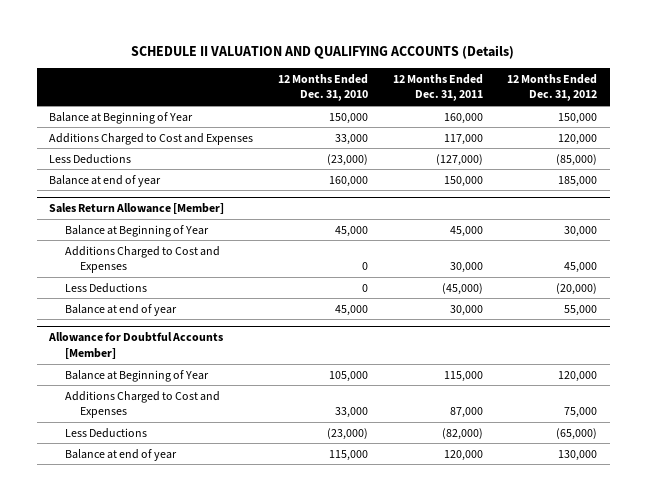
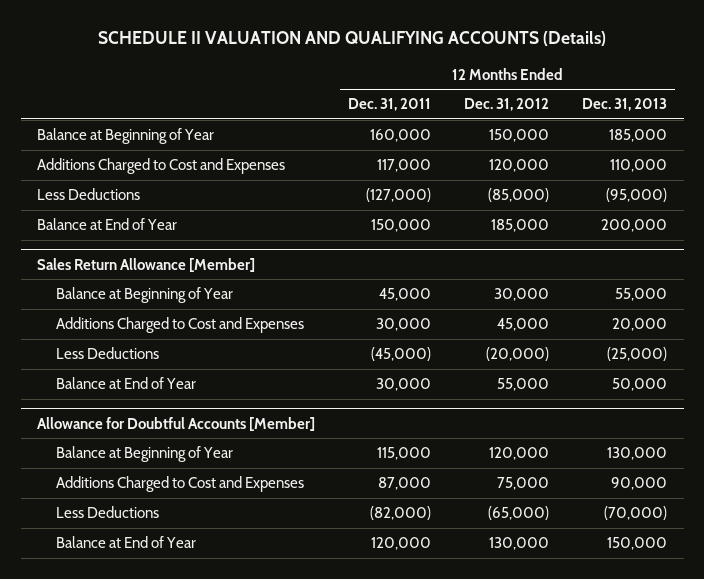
[278,73,369,102] 12 Months Ended Dec. 31, 2010 -> none
none -> [582,98,668,112] Dec. 31, 2013
[49,174,162,187] Balance at end of year -> [37,218,178,231] Balance at End of Year
[64,303,177,316] Balance at end of year -> [56,377,197,390] Balance at End of Year
[64,448,177,461] Balance at end of year -> [56,536,197,549] Balance at End of Year

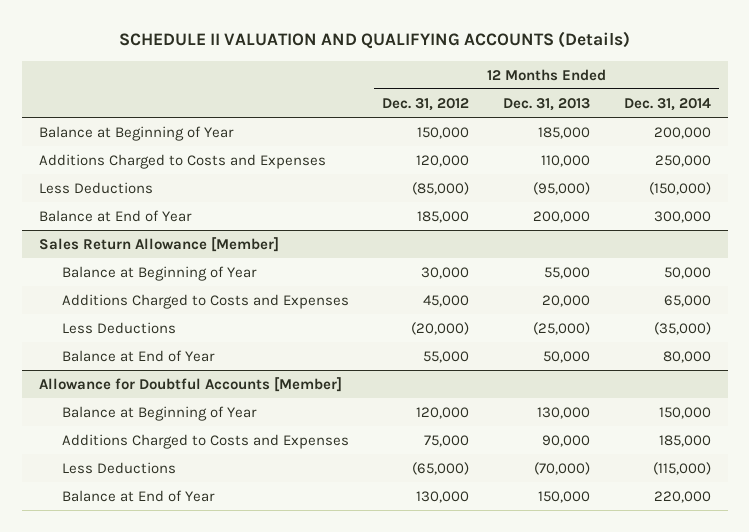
[348,98,432,112] Dec. 31, 2011 -> none
none -> [623,97,711,111] Dec. 31, 2014
[37,158,286,175] Additions Charged to Cost and Expenses -> [38,153,326,169] Additions Charged to Costs and Expenses
[56,317,305,334] Additions Charged to Cost and Expenses -> [61,293,349,309] Additions Charged to Costs and Expenses
[56,476,305,493] Additions Charged to Cost and Expenses -> [61,433,349,449] Additions Charged to Costs and Expenses

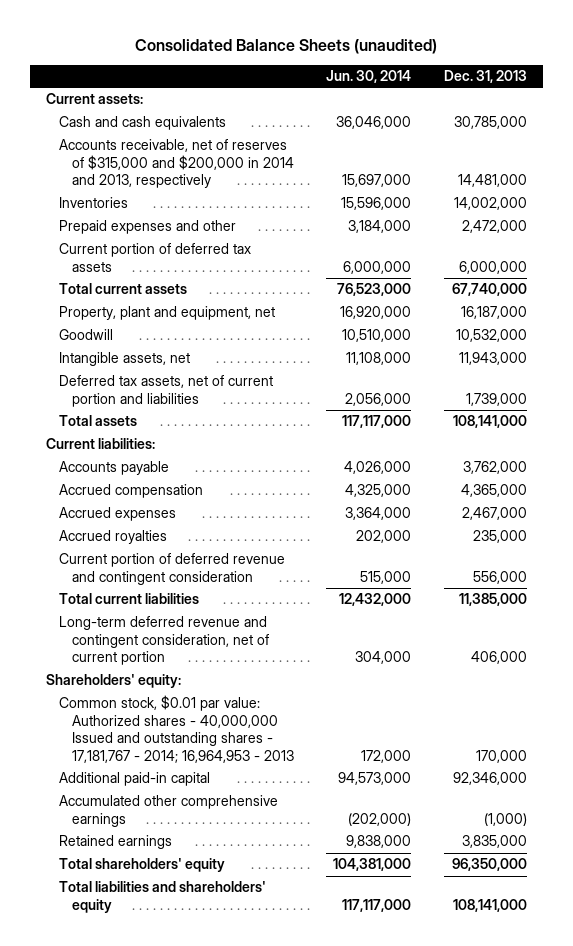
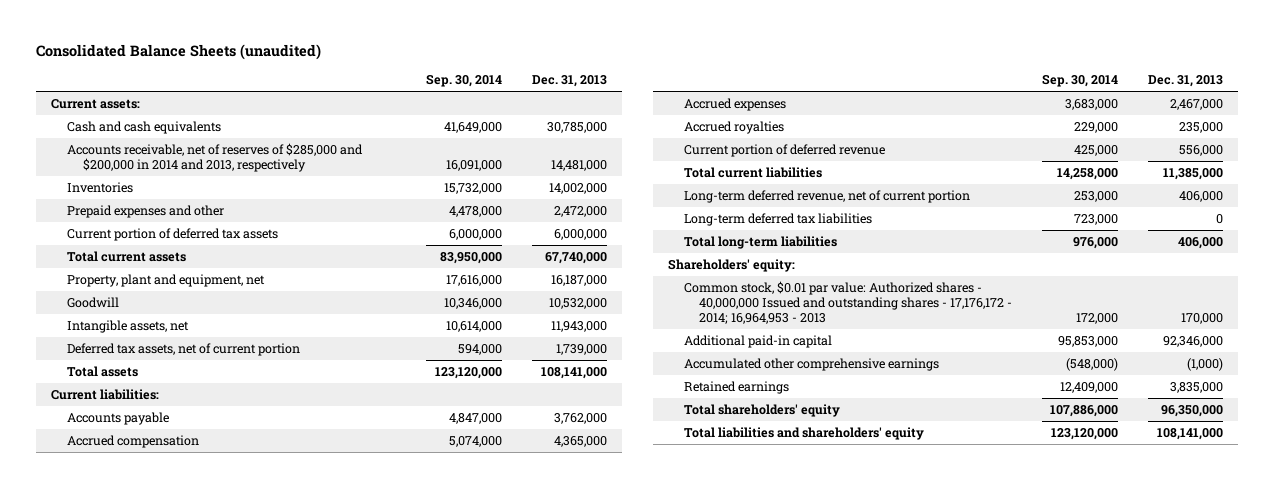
[326,70,412,84] Jun. 30, 2014 -> none
none -> [425,74,502,88] Sep. 30, 2014
[58,139,294,189] Accounts receivable, net of reserves of $315,000 and $200,000 in 2014 and 2013, respectively -> [66,142,363,173] Accounts receivable, net of reserves of $285,000 and $200,000 in 2014 and 2013, respectively
[58,375,273,407] Deferred tax assets, net of current portion and liabilities -> [66,342,300,356] Deferred tax assets, net of current portion
[58,553,285,585] Current portion of deferred revenue and contingent consideration -> [683,143,885,157] Current portion of deferred revenue
[58,616,269,666] Long-term deferred revenue and contingent consideration, net of current portion -> [683,189,970,203] Long-term deferred revenue, net of current portion
none -> [683,212,872,226] Long-term deferred tax liabilities
none -> [683,235,837,249] Total long-term liabilities
[58,695,294,763] Common stock, $0.01 par value: Authorized shares - 40,000,000 Issued and outstanding shares - 17,181,767 - 2014; 16,964,953 - 2013 -> [683,280,1013,325] Common stock, $0.01 par value: Authorized shares - 40,000,000 Issued and outstanding shares - 17,176,172 - 2014; 16,964,953 - 2013

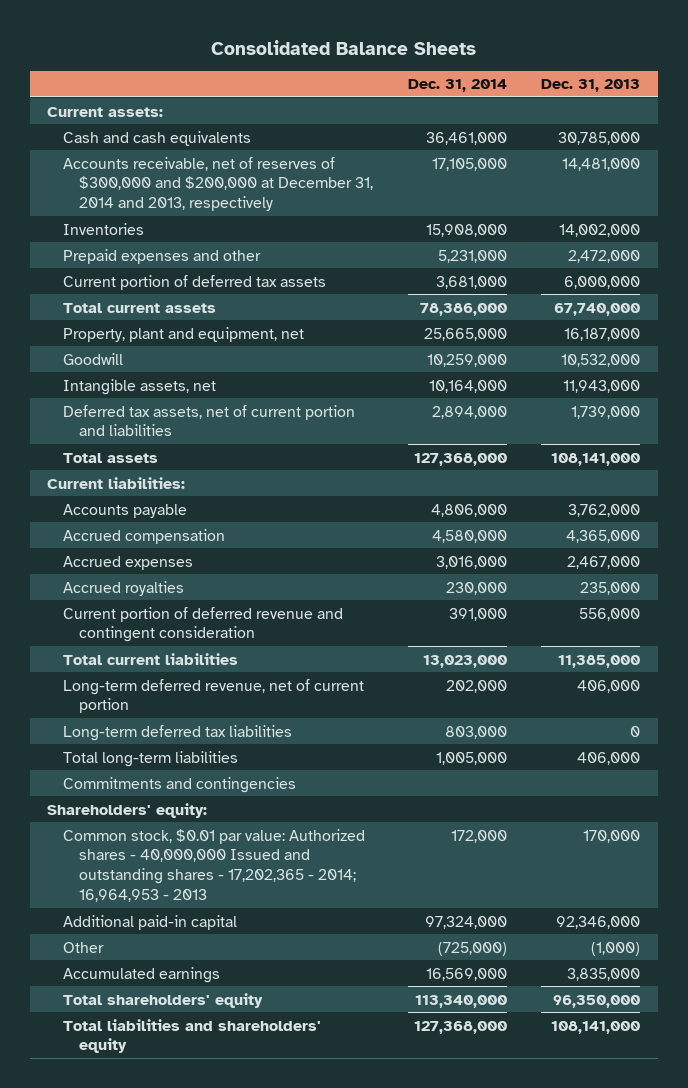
[36,43,322,60] Consolidated Balance Sheets (unaudited) -> [210,39,476,55] Consolidated Balance Sheets
[425,74,502,88] Sep. 30, 2014 -> none
none -> [407,79,507,93] Dec. 31, 2014
[66,142,363,173] Accounts receivable, net of reserves of $285,000 and $200,000 in 2014 and 2013, respectively -> [63,156,373,212] Accounts receivable, net of reserves of $300,000 and $200,000 at December 31, 2014 and 2013, respectively
[66,342,300,356] Deferred tax assets, net of current portion -> [63,404,356,437] Deferred tax assets, net of current portion and liabilities
[683,143,885,157] Current portion of deferred revenue -> [63,606,344,643] Current portion of deferred revenue and contingent consideration
none -> [63,776,297,793] Commitments and contingencies
[683,280,1013,325] Common stock, $0.01 par value: Authorized shares - 40,000,000 Issued and outstanding shares - 17,176,172 - 2014; 16,964,953 - 2013 -> [63,828,366,903] Common stock, $0.01 par value: Authorized shares - 40,000,000 Issued and outstanding shares - 17,202,365 - 2014; 16,964,953 - 2013
[683,357,939,371] Accumulated other comprehensive earnings -> none
none -> [63,941,105,953] Other
[683,380,789,394] Retained earnings -> [63,966,221,983] Accumulated earnings

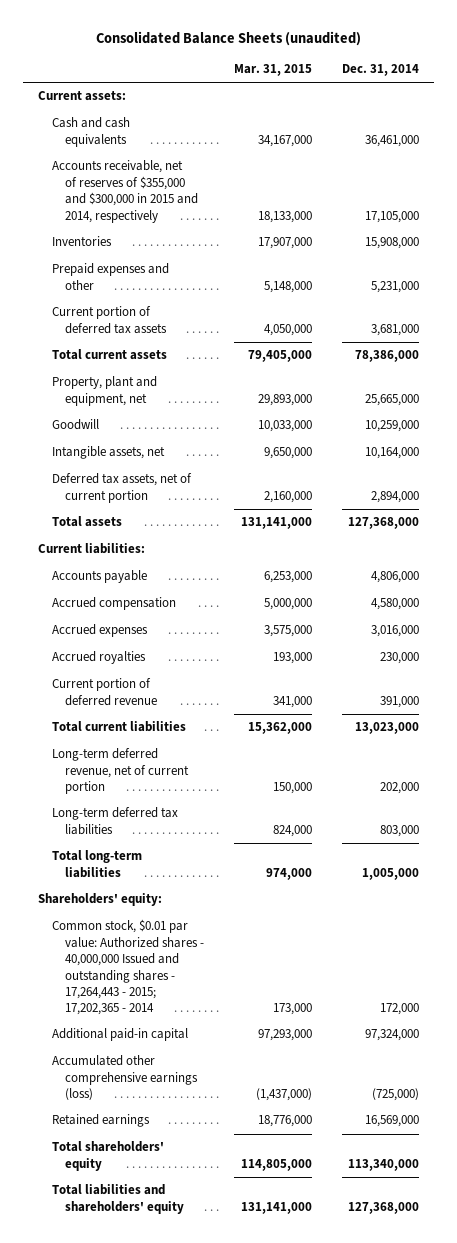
[210,39,476,55] Consolidated Balance Sheets -> [95,30,361,46] Consolidated Balance Sheets (unaudited)
[541,79,641,93] Dec. 31, 2013 -> none
none -> [234,64,313,77] Mar. 31, 2015
[63,156,373,212] Accounts receivable, net of reserves of $300,000 and $200,000 at December 31, 2014 and 2013, respectively -> [51,160,199,223] Accounts receivable, net of reserves of $355,000 and $300,000 in 2015 and 2014, respectively
[63,404,356,437] Deferred tax assets, net of current portion and liabilities -> [51,473,192,503] Deferred tax assets, net of current portion
[63,606,344,643] Current portion of deferred revenue and contingent consideration -> [51,678,158,706] Current portion of deferred revenue
[63,776,297,793] Commitments and contingencies -> none
[63,828,366,903] Common stock, $0.01 par value: Authorized shares - 40,000,000 Issued and outstanding shares - 17,202,365 - 2014; 16,964,953 - 2013 -> [51,919,205,1016] Common stock, $0.01 par value: Authorized shares - 40,000,000 Issued and outstanding shares - 17,264,443 - 2015; 17,202,365 - 2014
[63,941,105,953] Other -> [51,1055,199,1101] Accumulated other comprehensive earnings (loss)
[63,966,221,983] Accumulated earnings -> [51,1114,150,1128] Retained earnings

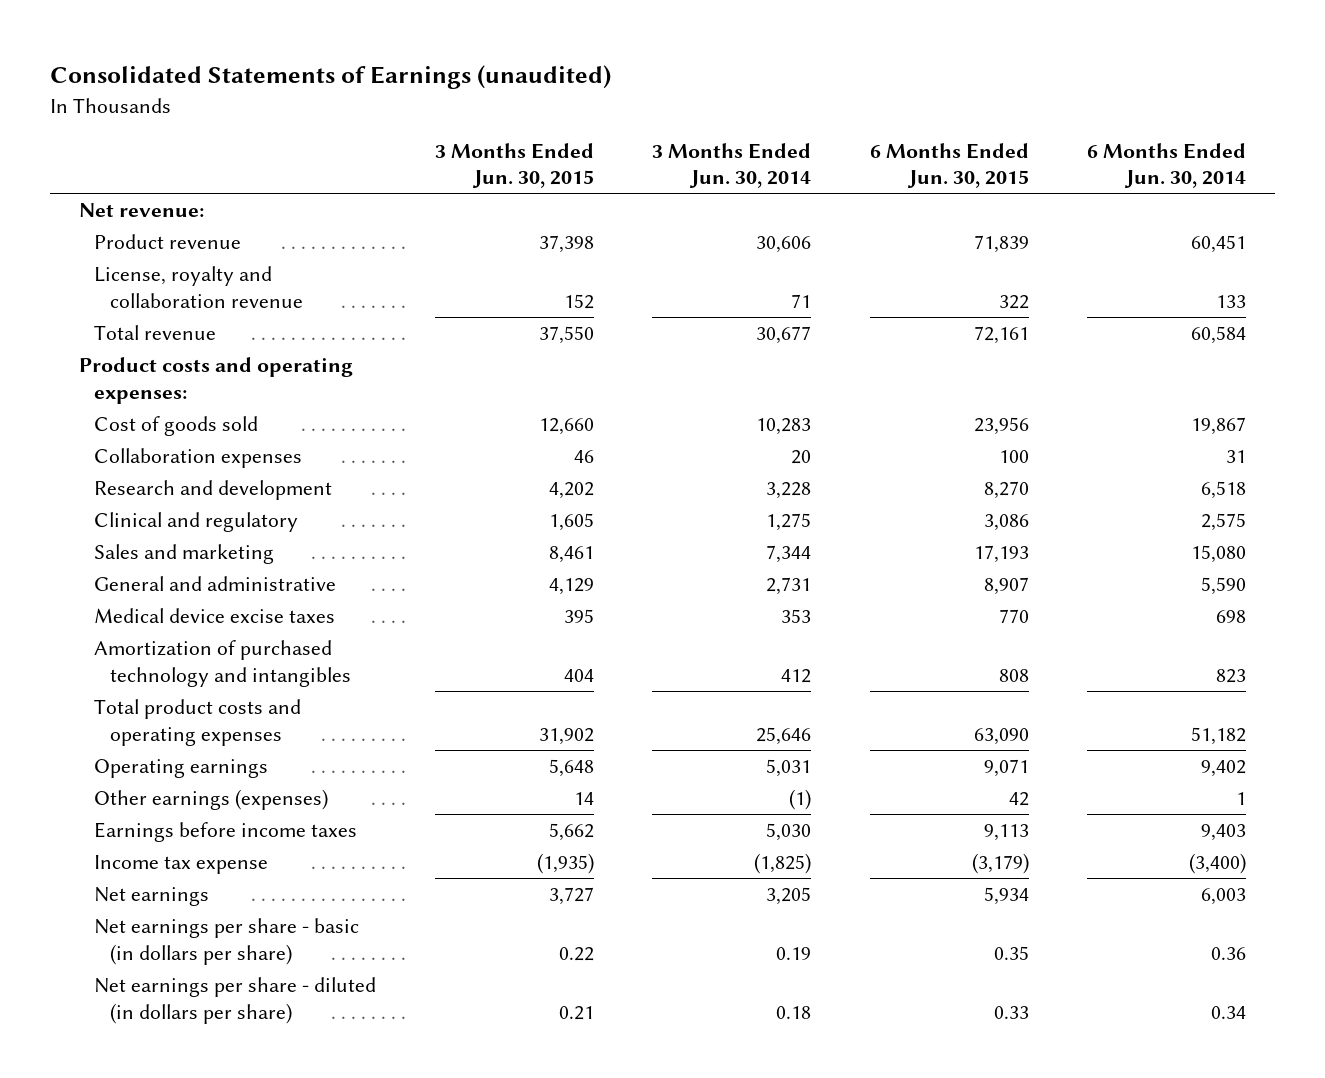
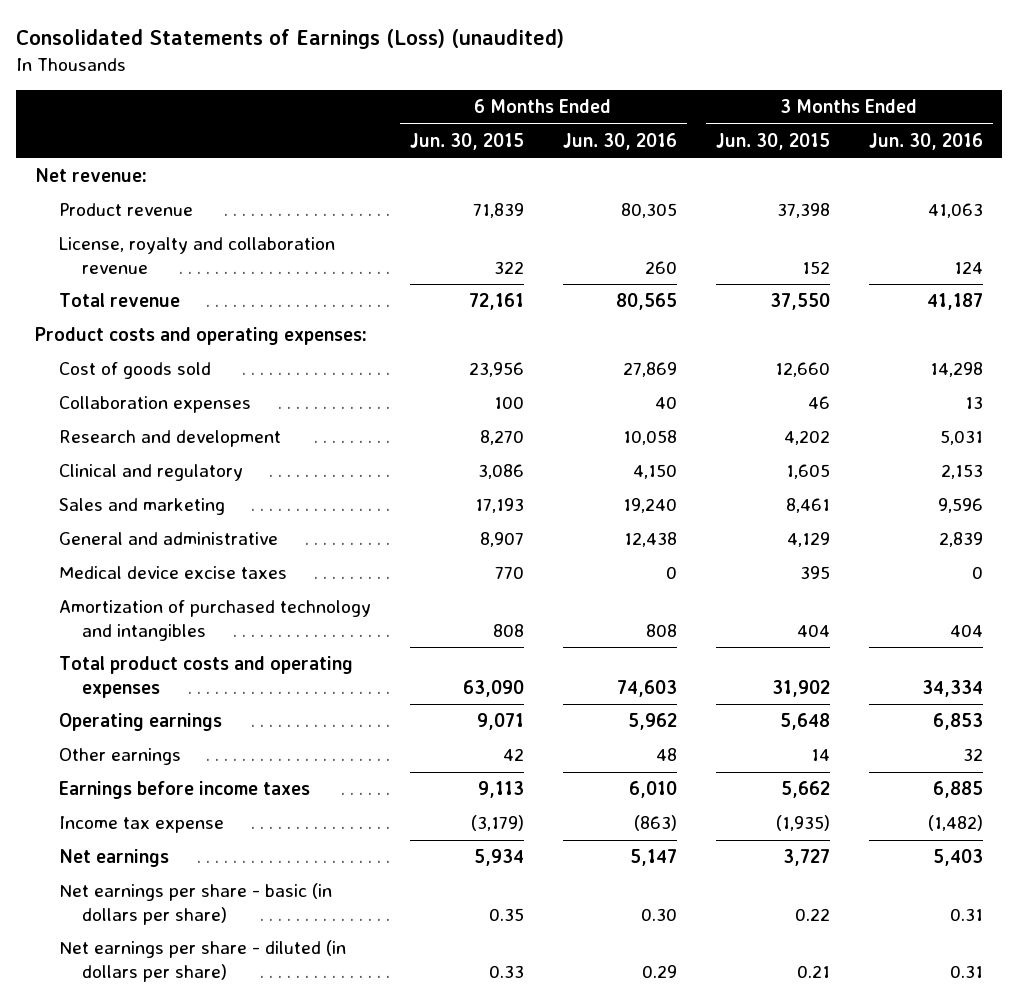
[49,65,611,90] Consolidated Statements of Earnings (unaudited) -> [16,29,565,50] Consolidated Statements of Earnings (Loss) (unaudited)
[652,142,812,188] 3 Months Ended Jun. 30, 2014 -> none
[1087,142,1247,188] 6 Months Ended Jun. 30, 2014 -> none
none -> [562,133,677,151] Jun. 30, 2016
none -> [868,133,983,151] Jun. 30, 2016
[94,789,329,811] Other earnings (expenses) -> [58,748,181,766] Other earnings

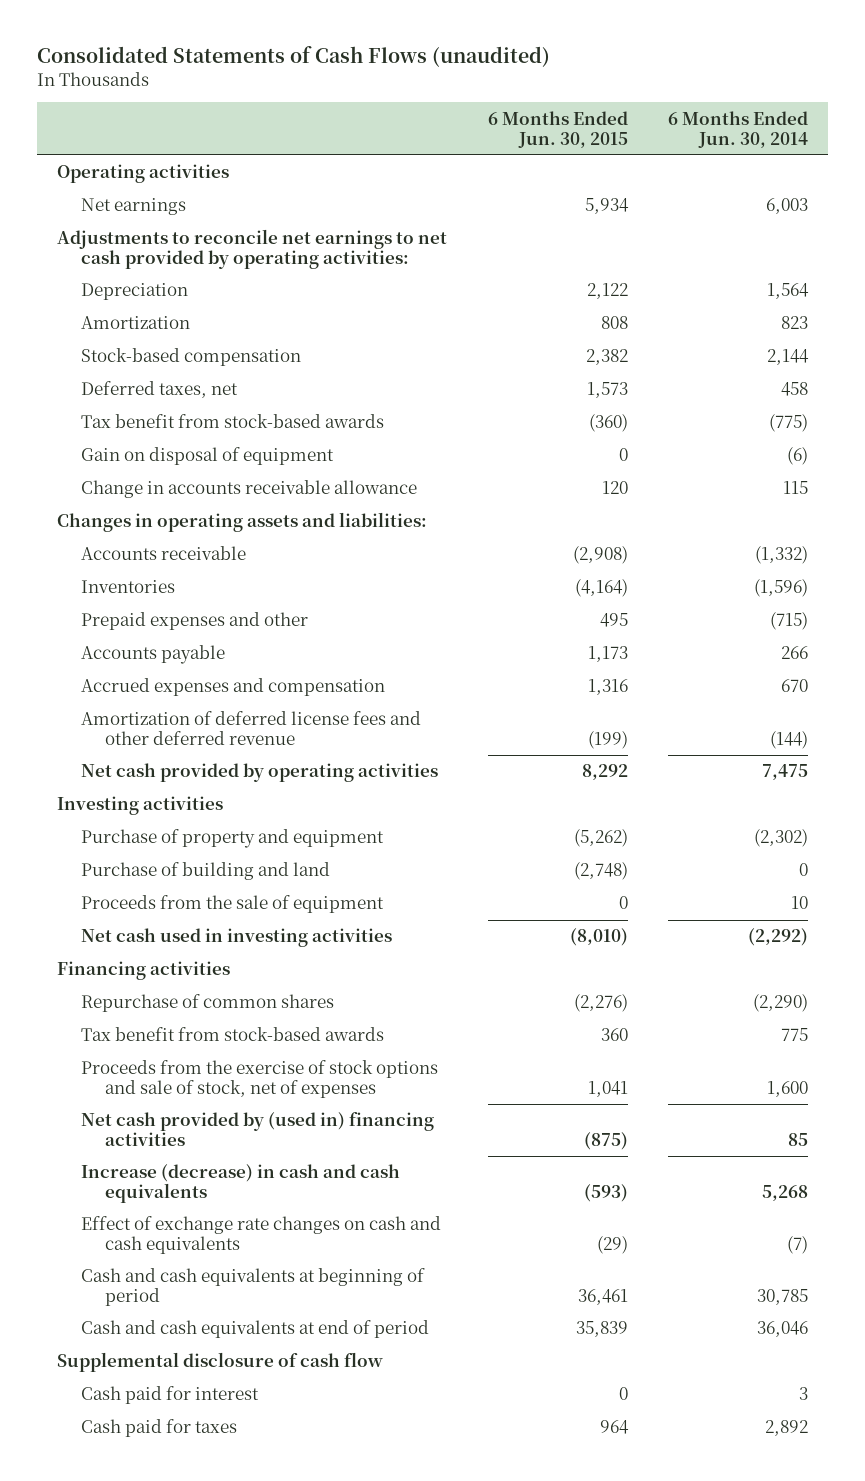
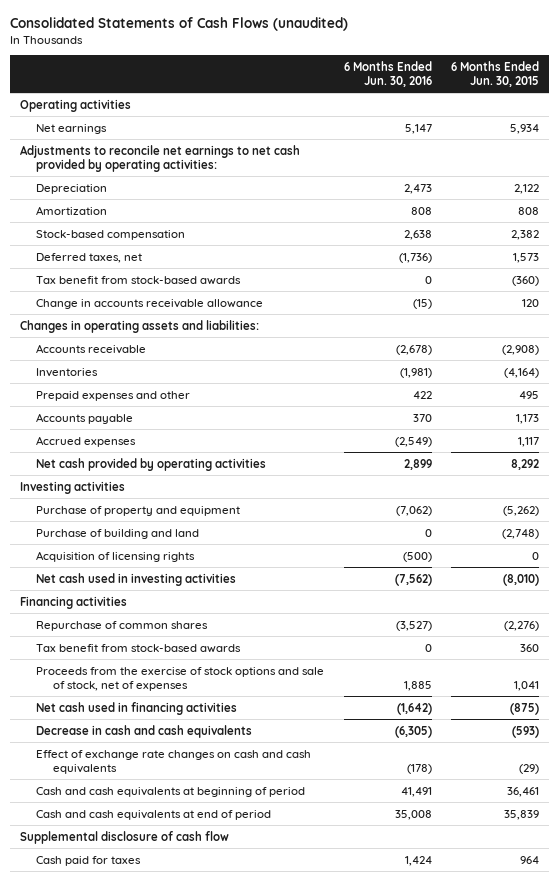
[668,110,809,148] 6 Months Ended Jun. 30, 2014 -> none
none -> [343,60,432,87] 6 Months Ended Jun. 30, 2016
[81,447,335,466] Gain on disposal of equipment -> none
[81,711,422,746] Amortization of deferred license fees and other deferred revenue -> none
[81,678,386,697] Accrued expenses and compensation -> [36,435,137,447] Accrued expenses
[587,679,628,696] 1,316 -> [518,436,540,447] 1,117
[81,895,385,914] Proceeds from the sale of equipment -> none
none -> [36,550,196,562] Acquisition of licensing rights
[81,1112,435,1147] Net cash provided by (used in) financing activities -> [36,701,238,715] Net cash used in financing activities
[81,1164,401,1204] Increase (decrease) in cash and cash equivalents -> [36,724,253,738] Decrease in cash and cash equivalents
[81,1386,260,1405] Cash paid for interest -> none

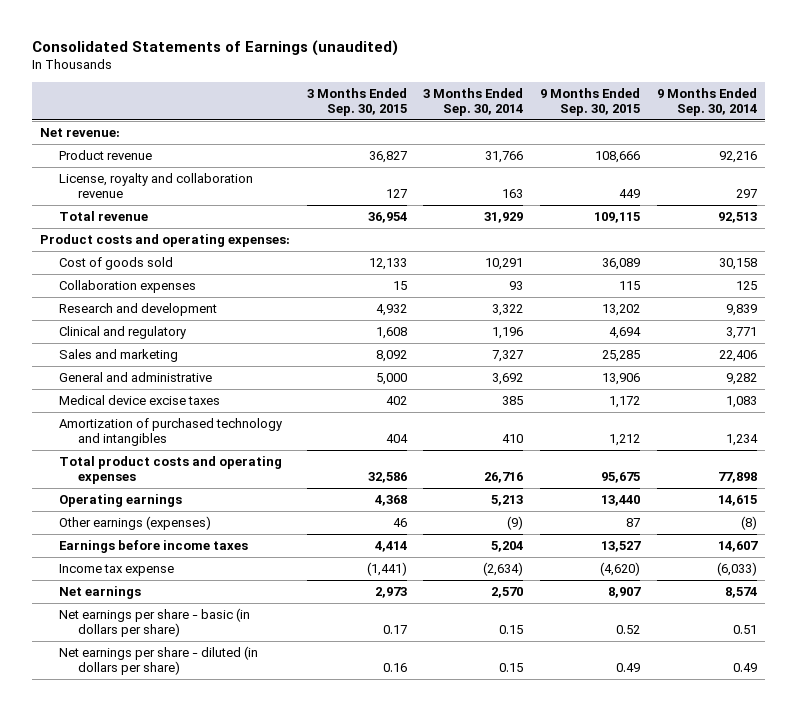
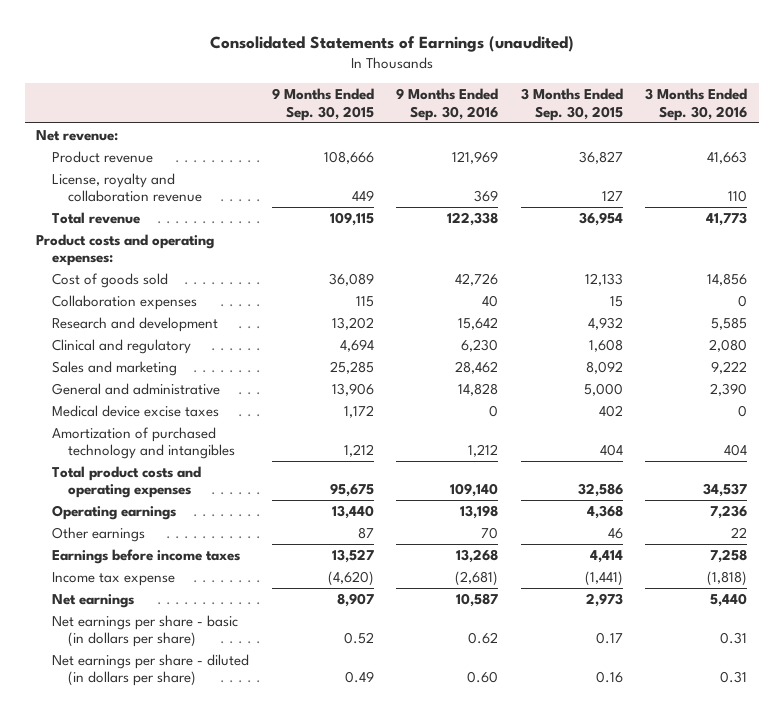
[423,87,524,117] 3 Months Ended Sep. 30, 2014 -> none
[656,87,757,117] 9 Months Ended Sep. 30, 2014 -> none
none -> [396,87,499,121] 9 Months Ended Sep. 30, 2016
none -> [645,87,748,121] 3 Months Ended Sep. 30, 2016
[58,515,211,530] Other earnings (expenses) -> [52,526,146,542] Other earnings

